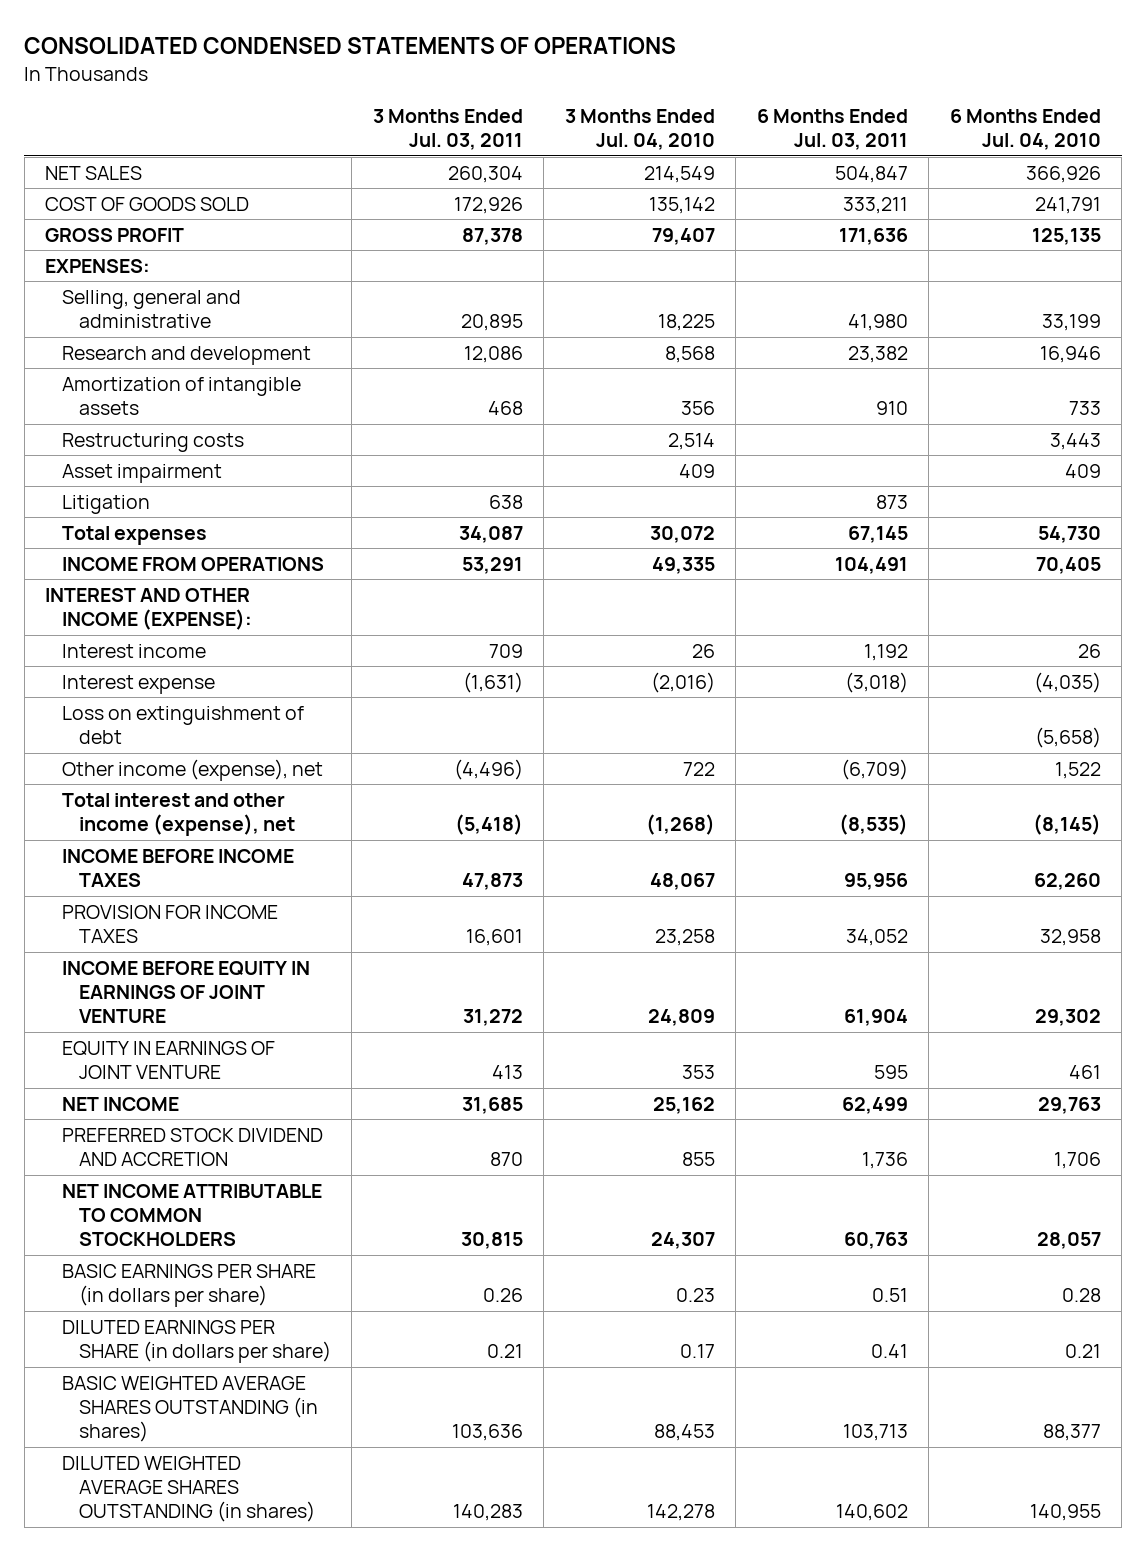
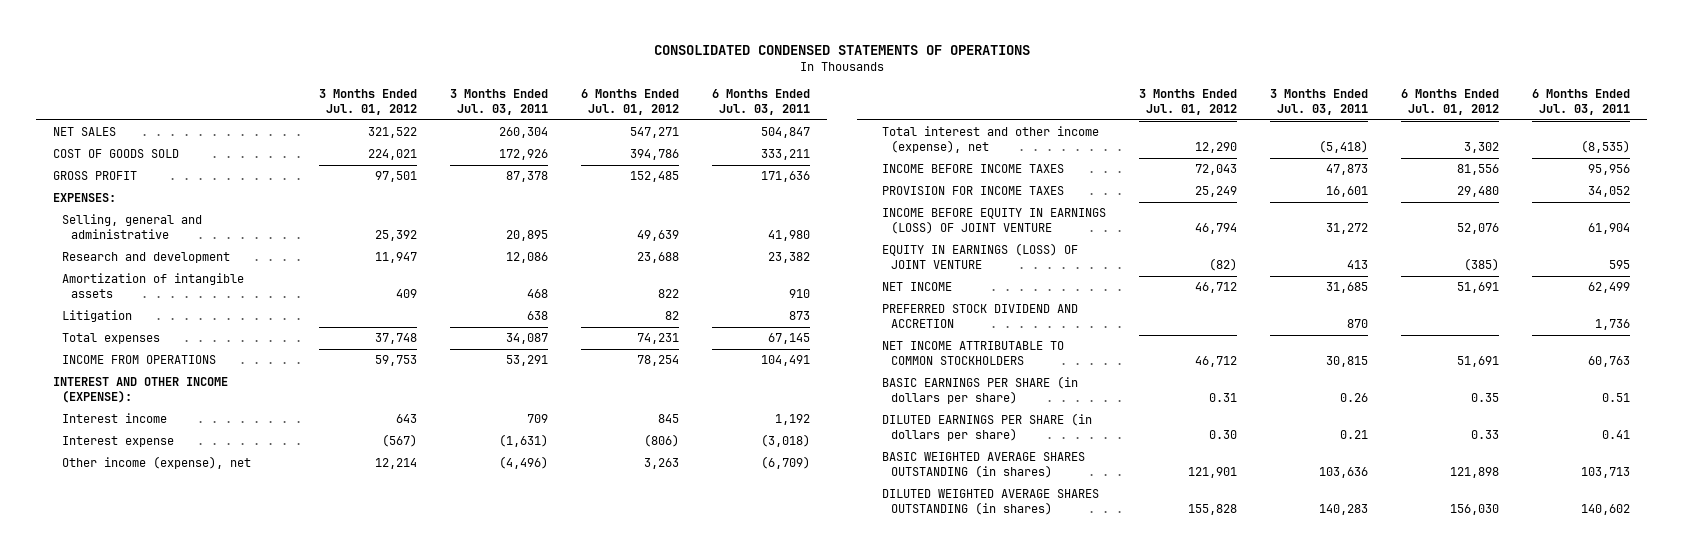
[564,108,715,150] 3 Months Ended Jul. 04, 2010 -> none
[949,108,1101,150] 6 Months Ended Jul. 04, 2010 -> none
none -> [318,89,417,116] 3 Months Ended Jul. 01, 2012
none -> [581,89,680,116] 6 Months Ended Jul. 01, 2012
[62,432,245,452] Restructuring costs -> none
[62,463,223,483] Asset impairment -> none
[62,705,305,745] Loss on extinguishment of debt -> none
[62,960,311,1024] INCOME BEFORE EQUITY IN EARNINGS OF JOINT VENTURE -> [882,208,1107,235] INCOME BEFORE EQUITY IN EARNINGS (LOSS) OF JOINT VENTURE
[62,1040,276,1080] EQUITY IN EARNINGS OF JOINT VENTURE -> [882,243,1079,270] EQUITY IN EARNINGS (LOSS) OF JOINT VENTURE

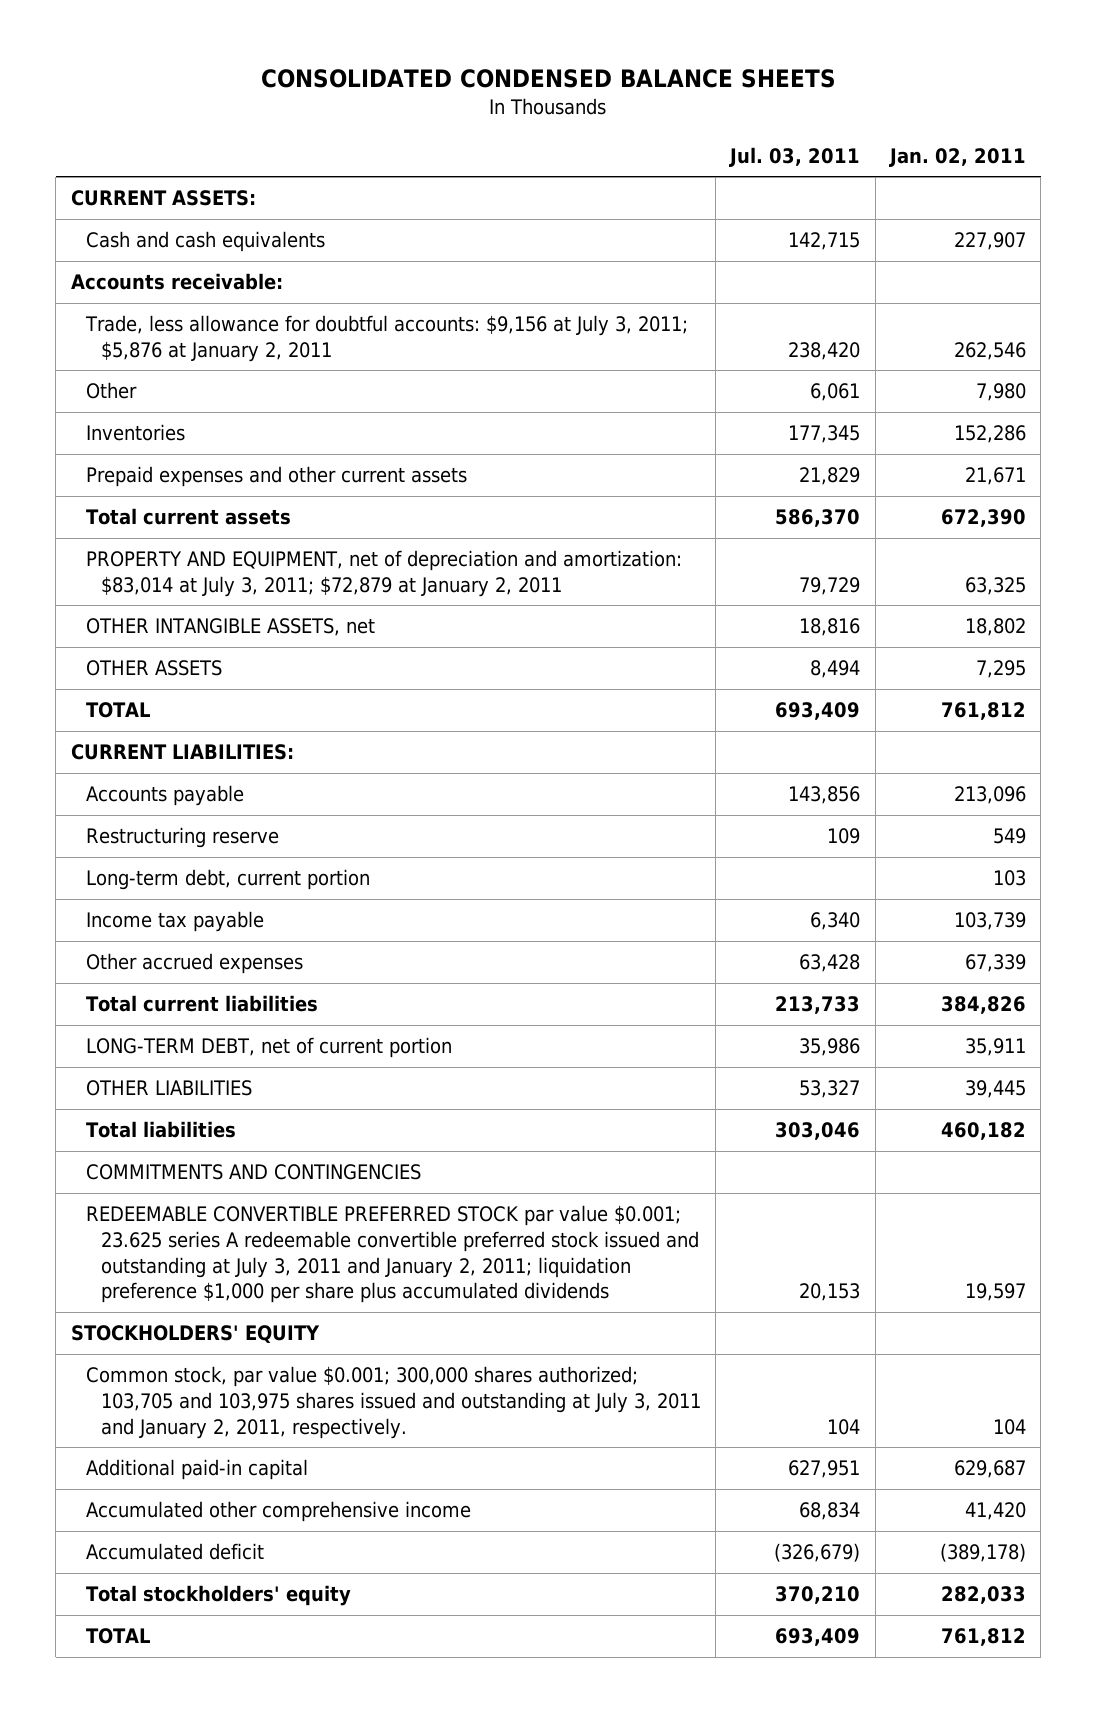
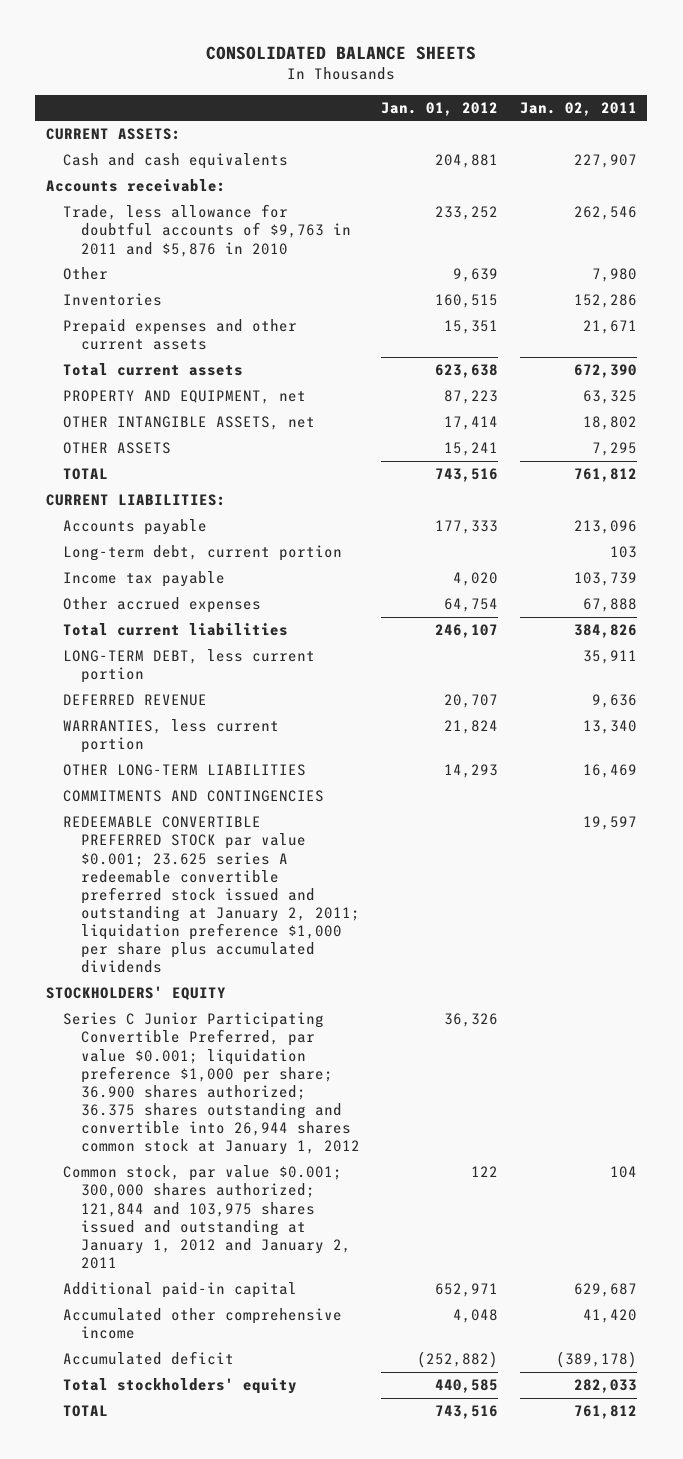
[261,69,837,89] CONSOLIDATED CONDENSED BALANCE SHEETS -> [206,45,477,60] CONSOLIDATED BALANCE SHEETS
[729,146,861,167] Jul. 03, 2011 -> none
none -> [381,101,499,116] Jan. 01, 2012
[84,315,688,362] Trade, less allowance for doubtful accounts: $9,156 at July 3, 2011; $5,876 at January 2, 2011 -> [63,204,351,257] Trade, less allowance for doubtful accounts of $9,763 in 2011 and $5,876 in 2010
[85,550,682,597] PROPERTY AND EQUIPMENT, net of depreciation and amortization: $83,014 at July 3, 2011; $72,879 at January 2, 2011 -> [63,390,307,405] PROPERTY AND EQUIPMENT, net
[85,827,279,849] Restructuring reserve -> none
[965,954,1027,973] 67,339 -> [582,598,637,613] 67,888
[85,1121,236,1139] Total liabilities -> none
[85,1037,452,1059] LONG-TERM DEBT, net of current portion -> [63,649,316,684] LONG-TERM DEBT, less current portion
none -> [63,694,208,707] DEFERRED REVENUE
none -> [63,719,280,754] WARRANTIES, less current portion
[85,1080,252,1097] OTHER LIABILITIES -> [63,764,307,777] OTHER LONG-TERM LIABILITIES
[965,1080,1027,1099] 39,445 -> [582,764,637,779] 16,469
[85,1205,699,1304] REDEEMABLE CONVERTIBLE PREFERRED STOCK par value $0.001; 23.625 series A redeemable convertible preferred stock issued and outstanding at July 3, 2011 and January 2, 2011; liquidation preference $1,000 per share plus accumulated dividends -> [63,816,360,974] REDEEMABLE CONVERTIBLE PREFERRED STOCK par value $0.001; 23.625 series A redeemable convertible preferred stock issued and outstanding at January 2, 2011; liquidation preference $1,000 per share plus accumulated dividends
none -> [63,1012,360,1156] Series C Junior Participating Convertible Preferred, par value $0.001; liquidation preference $1,000 per share; 36.900 shares authorized; 36.375 shares outstanding and convertible into 26,944 shares common stock at January 1, 2012
[85,1366,701,1439] Common stock, par value $0.001; 300,000 shares authorized; 103,705 and 103,975 shares issued and outstanding at July 3, 2011 and January 2, 2011, respectively. -> [63,1165,351,1269] Common stock, par value $0.001; 300,000 shares authorized; 121,844 and 103,975 shares issued and outstanding at January 1, 2012 and January 2, 2011

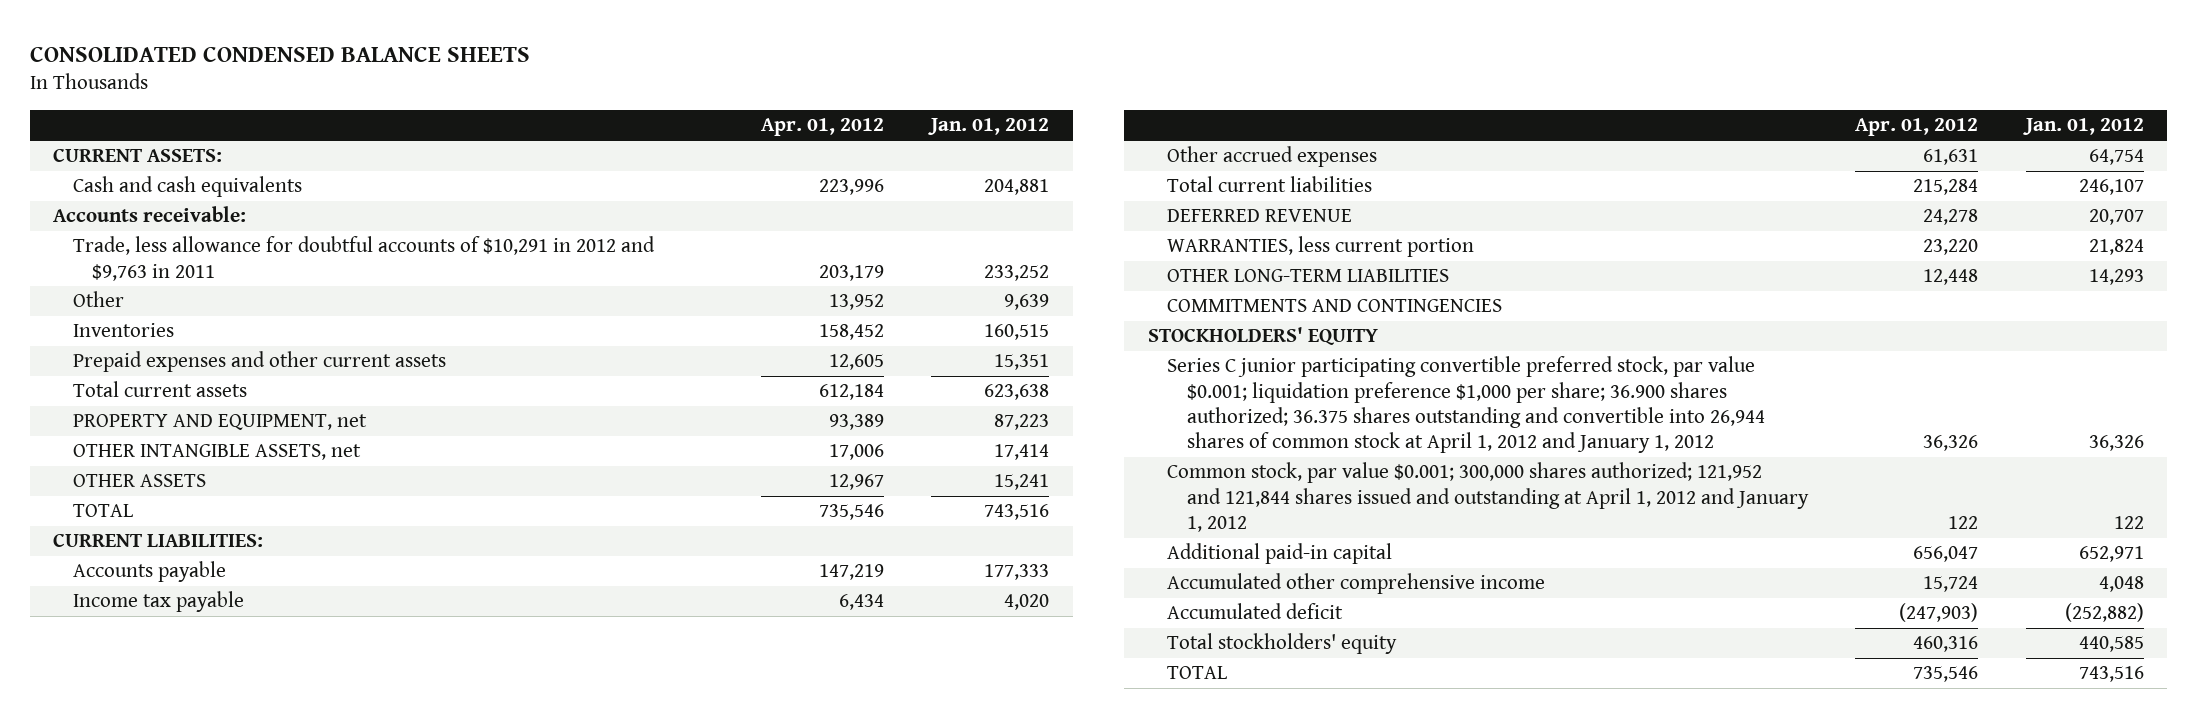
[206,45,477,60] CONSOLIDATED BALANCE SHEETS -> [29,46,530,62] CONSOLIDATED CONDENSED BALANCE SHEETS
[519,101,637,116] Jan. 02, 2011 -> none
none -> [760,118,884,137] Apr. 01, 2012
[63,204,351,257] Trade, less allowance for doubtful accounts of $9,763 in 2011 and $5,876 in 2010 -> [72,236,655,281] Trade, less allowance for doubtful accounts of $10,291 in 2012 and $9,763 in 2011
[63,545,343,562] Long-term debt, current portion -> none
[63,649,316,684] LONG-TERM DEBT, less current portion -> none
[63,816,360,974] REDEEMABLE CONVERTIBLE PREFERRED STOCK par value $0.001; 23.625 series A redeemable convertible preferred stock issued and outstanding at January 2, 2011; liquidation preference $1,000 per share plus accumulated dividends -> none
[63,1012,360,1156] Series C Junior Participating Convertible Preferred, par value $0.001; liquidation preference $1,000 per share; 36.900 shares authorized; 36.375 shares outstanding and convertible into 26,944 shares common stock at January 1, 2012 -> [1167,356,1765,453] Series C junior participating convertible preferred stock, par value $0.001; liquidation preference $1,000 per share; 36.900 shares authorized; 36.375 shares outstanding and convertible into 26,944 shares of common stock at April 1, 2012 and January 1, 2012
[63,1165,351,1269] Common stock, par value $0.001; 300,000 shares authorized; 121,844 and 103,975 shares issued and outstanding at January 1, 2012 and January 2, 2011 -> [1167,462,1809,532] Common stock, par value $0.001; 300,000 shares authorized; 121,952 and 121,844 shares issued and outstanding at April 1, 2012 and January 1, 2012

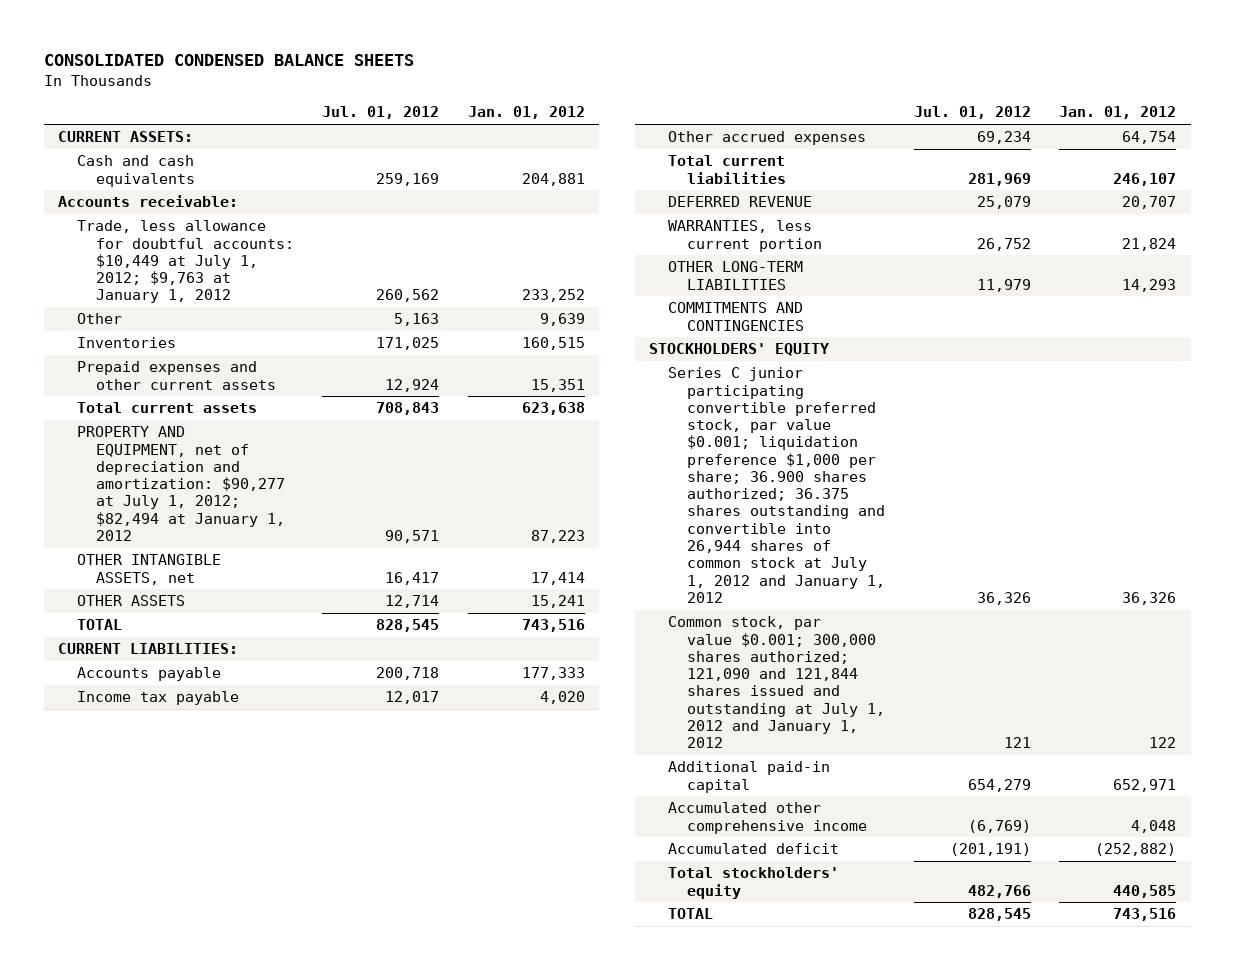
[760,118,884,137] Apr. 01, 2012 -> none
none -> [322,106,440,120] Jul. 01, 2012
[72,236,655,281] Trade, less allowance for doubtful accounts of $10,291 in 2012 and $9,763 in 2011 -> [76,220,294,304] Trade, less allowance for doubtful accounts: $10,449 at July 1, 2012; $9,763 at January 1, 2012
[72,414,367,431] PROPERTY AND EQUIPMENT, net -> [76,426,285,541] PROPERTY AND EQUIPMENT, net of depreciation and amortization: $90,277 at July 1, 2012; $82,494 at January 1, 2012
[1167,356,1765,453] Series C junior participating convertible preferred stock, par value $0.001; liquidation preference $1,000 per share; 36.900 shares authorized; 36.375 shares outstanding and convertible into 26,944 shares of common stock at April 1, 2012 and January 1, 2012 -> [668,367,886,603] Series C junior participating convertible preferred stock, par value $0.001; liquidation preference $1,000 per share; 36.900 shares authorized; 36.375 shares outstanding and convertible into 26,944 shares of common stock at July 1, 2012 and January 1, 2012
[1167,462,1809,532] Common stock, par value $0.001; 300,000 shares authorized; 121,952 and 121,844 shares issued and outstanding at April 1, 2012 and January 1, 2012 -> [668,616,886,749] Common stock, par value $0.001; 300,000 shares authorized; 121,090 and 121,844 shares issued and outstanding at July 1, 2012 and January 1, 2012

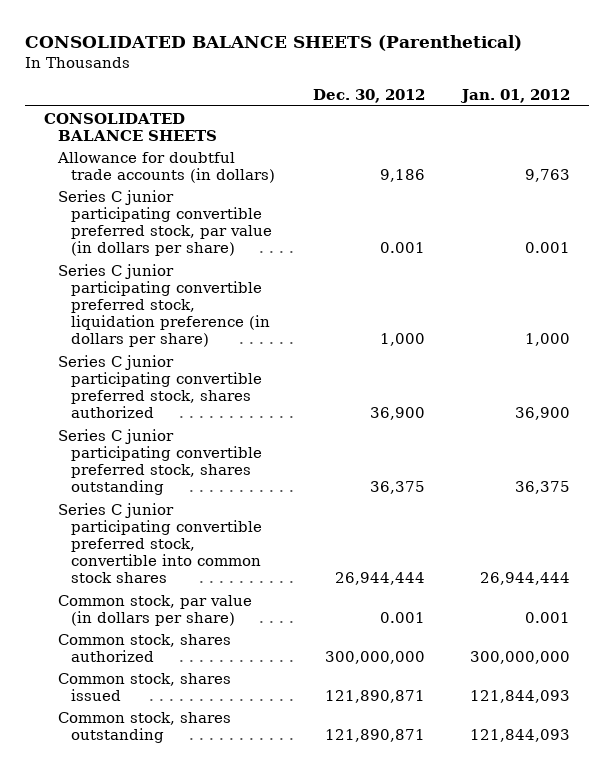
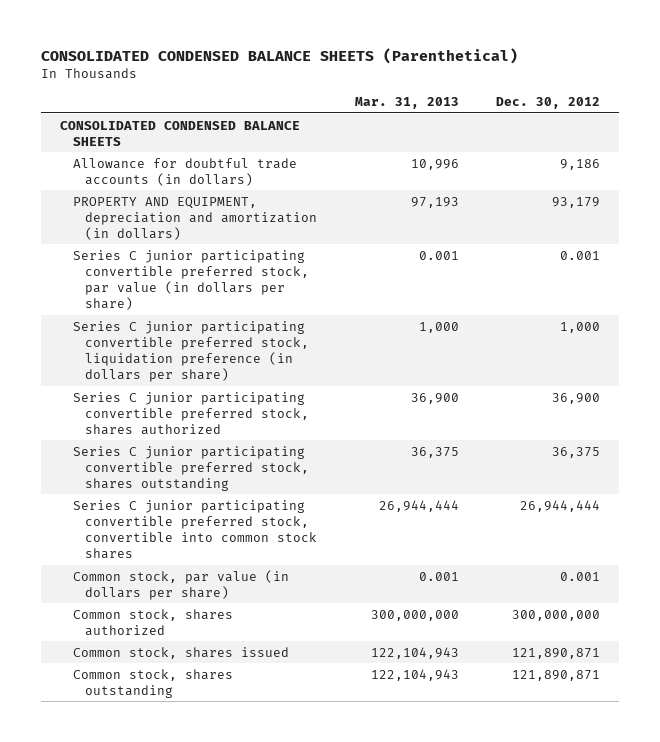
[25,35,523,52] CONSOLIDATED BALANCE SHEETS (Parenthetical) -> [41,47,519,64] CONSOLIDATED CONDENSED BALANCE SHEETS (Parenthetical)
[460,88,571,103] Jan. 01, 2012 -> none
none -> [354,96,459,109] Mar. 31, 2013
[44,112,217,141] CONSOLIDATED BALANCE SHEETS -> [59,120,300,146] CONSOLIDATED CONDENSED BALANCE SHEETS
none -> [72,196,318,240] PROPERTY AND EQUIPMENT, depreciation and amortization (in dollars)

